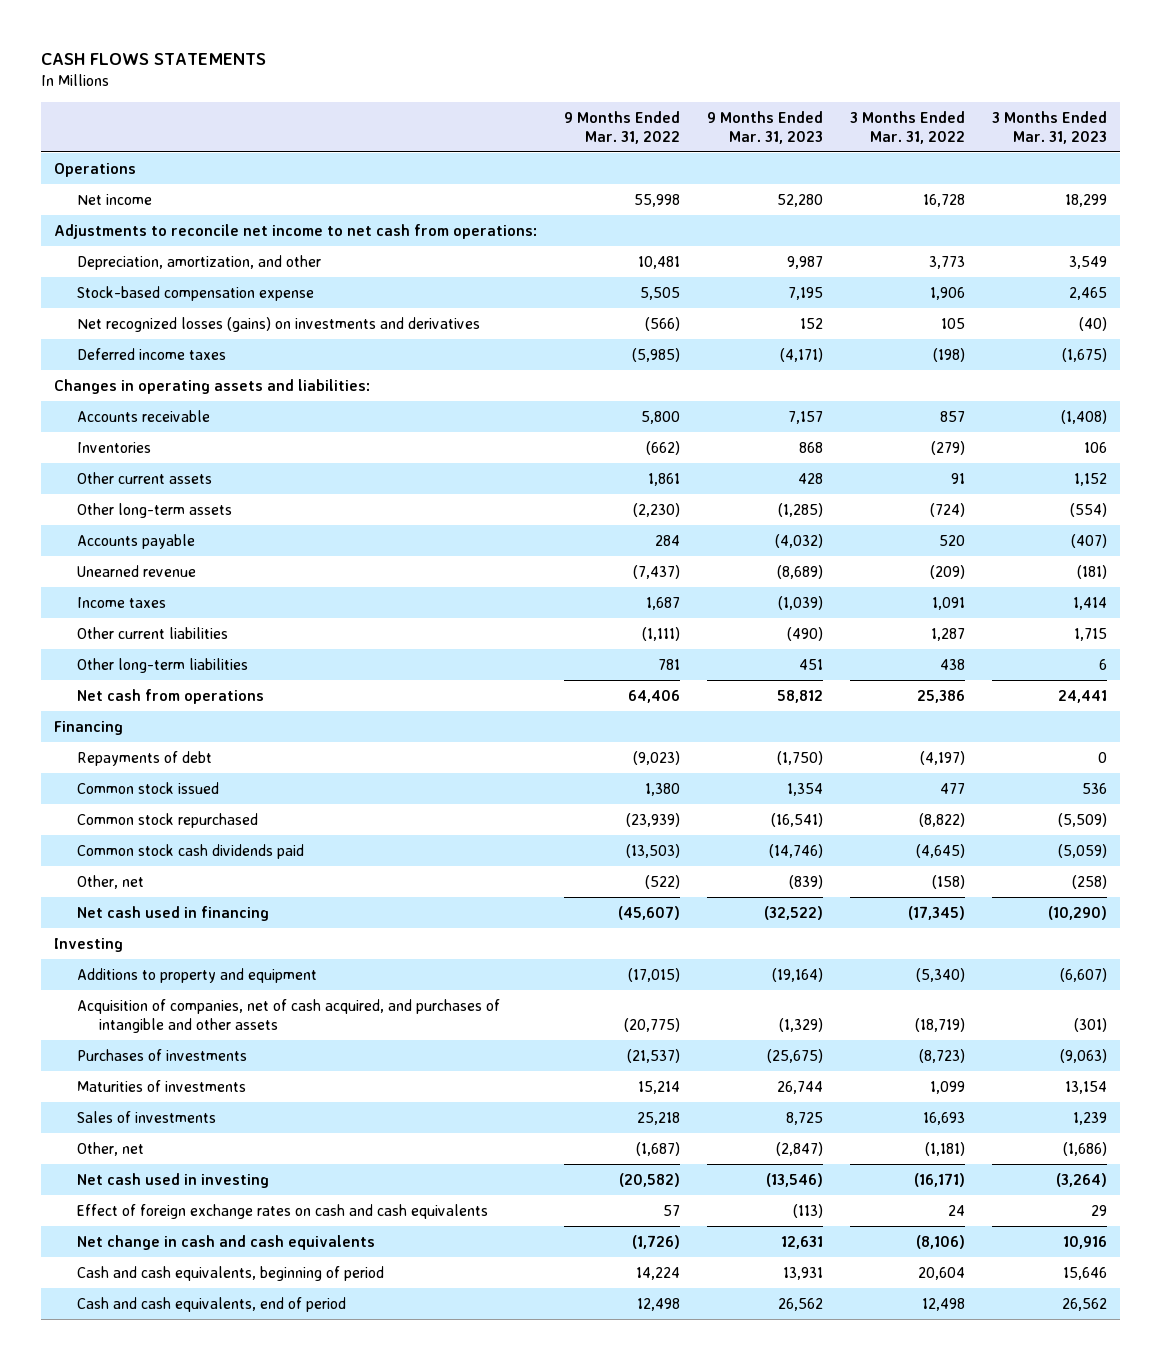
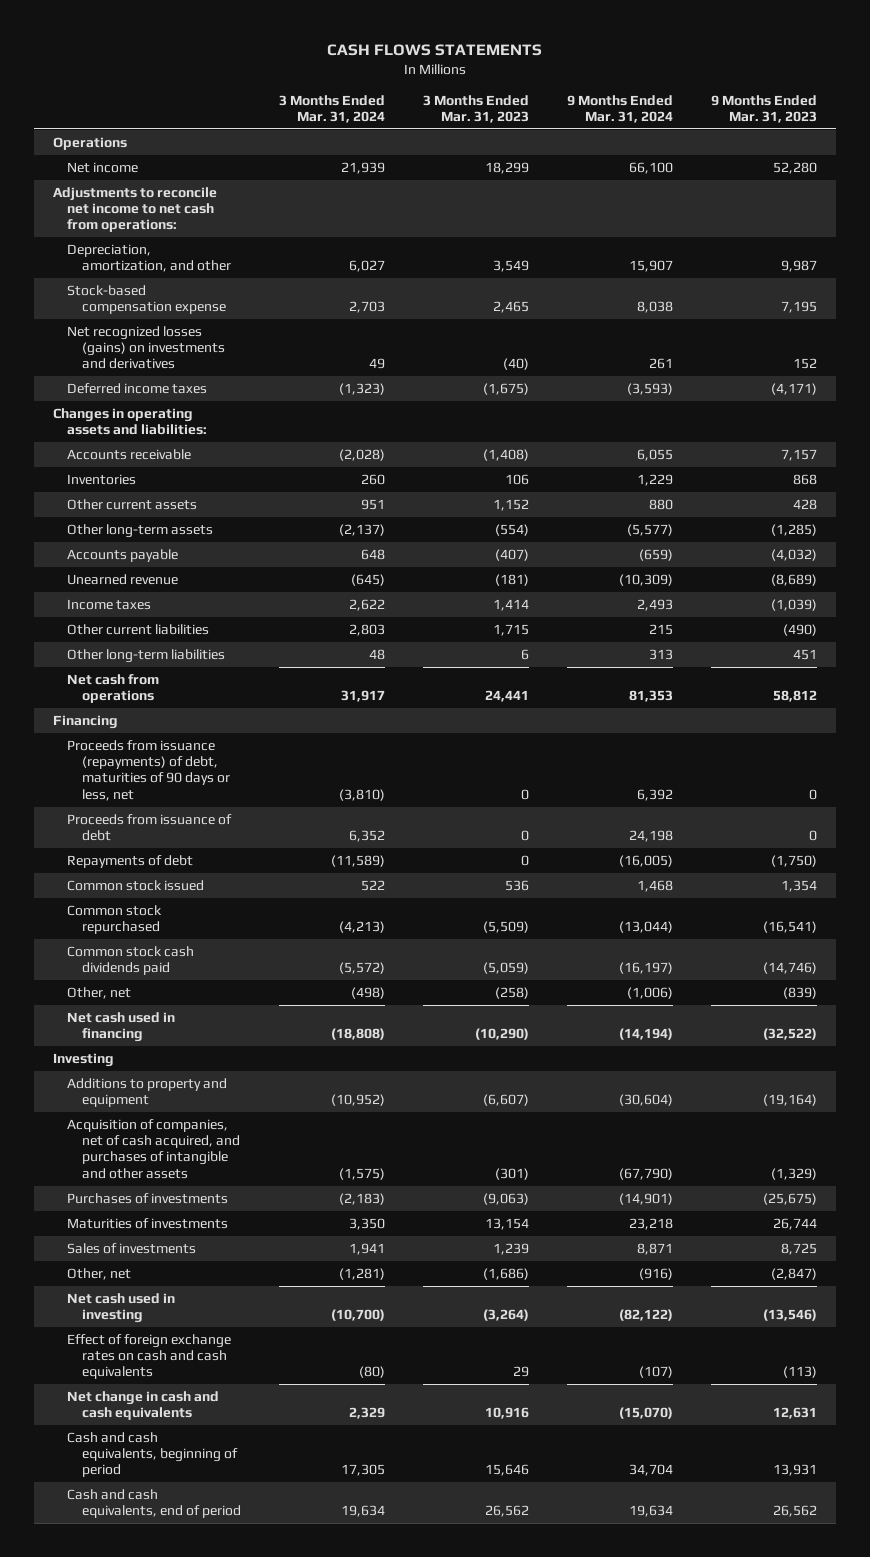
[564,110,681,144] 9 Months Ended Mar. 31, 2022 -> none
[850,110,966,144] 3 Months Ended Mar. 31, 2022 -> none
none -> [278,94,385,123] 3 Months Ended Mar. 31, 2024
none -> [567,94,674,123] 9 Months Ended Mar. 31, 2024
none -> [67,739,230,801] Proceeds from issuance (repayments) of debt, maturities of 90 days or less, net
none -> [67,813,233,842] Proceeds from issuance of debt

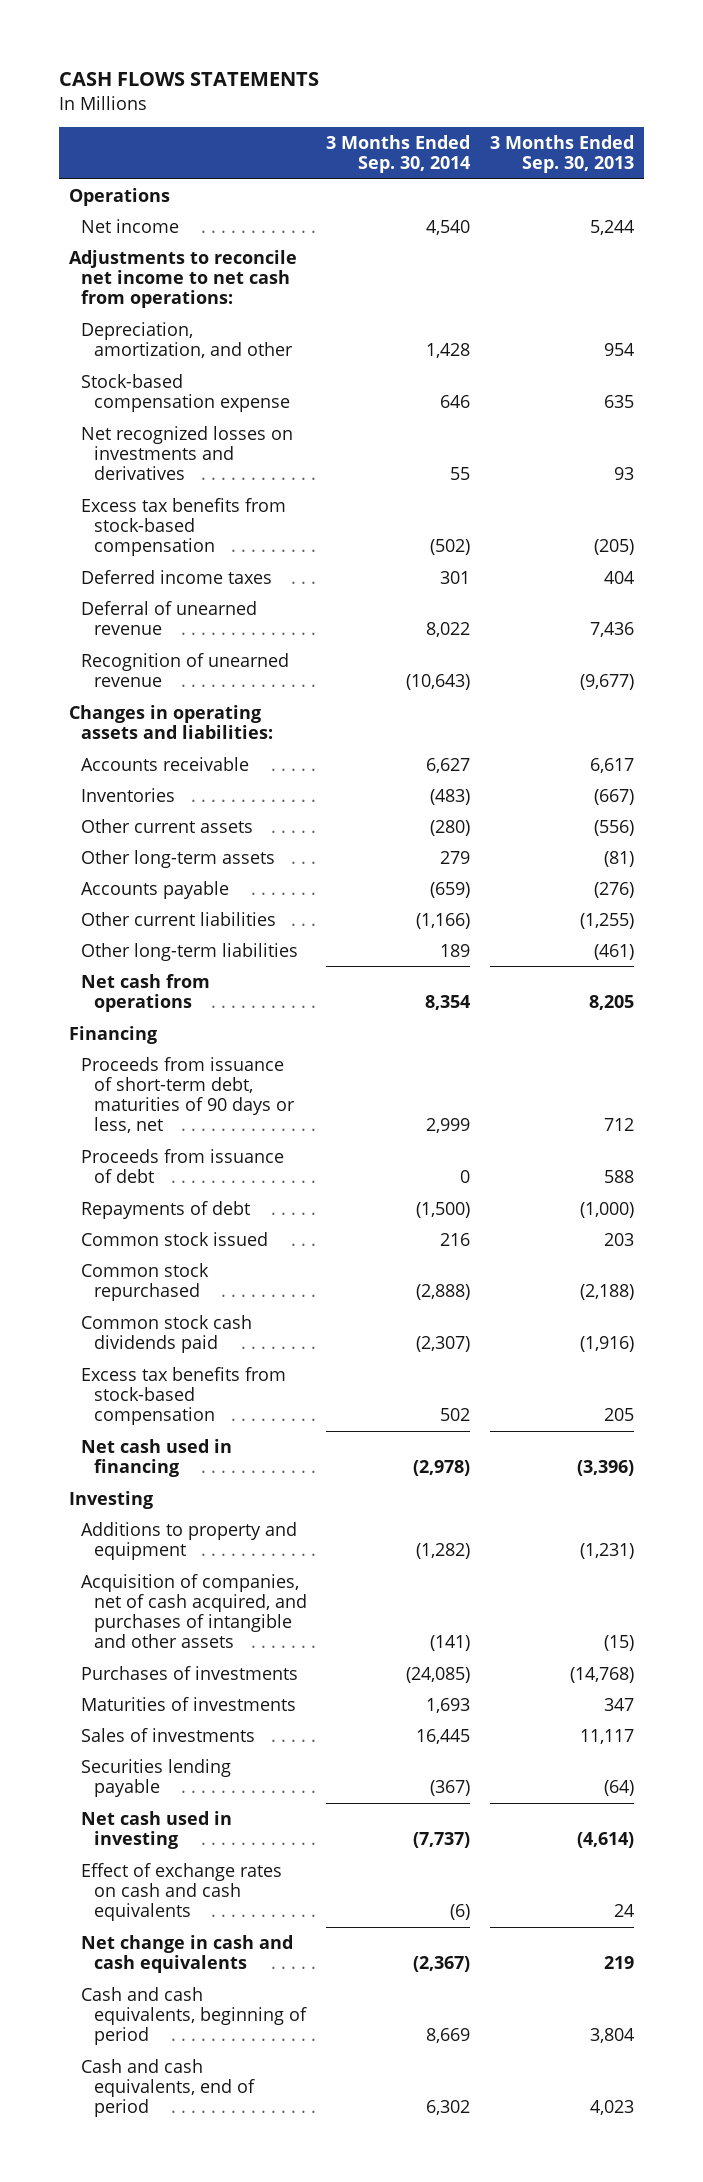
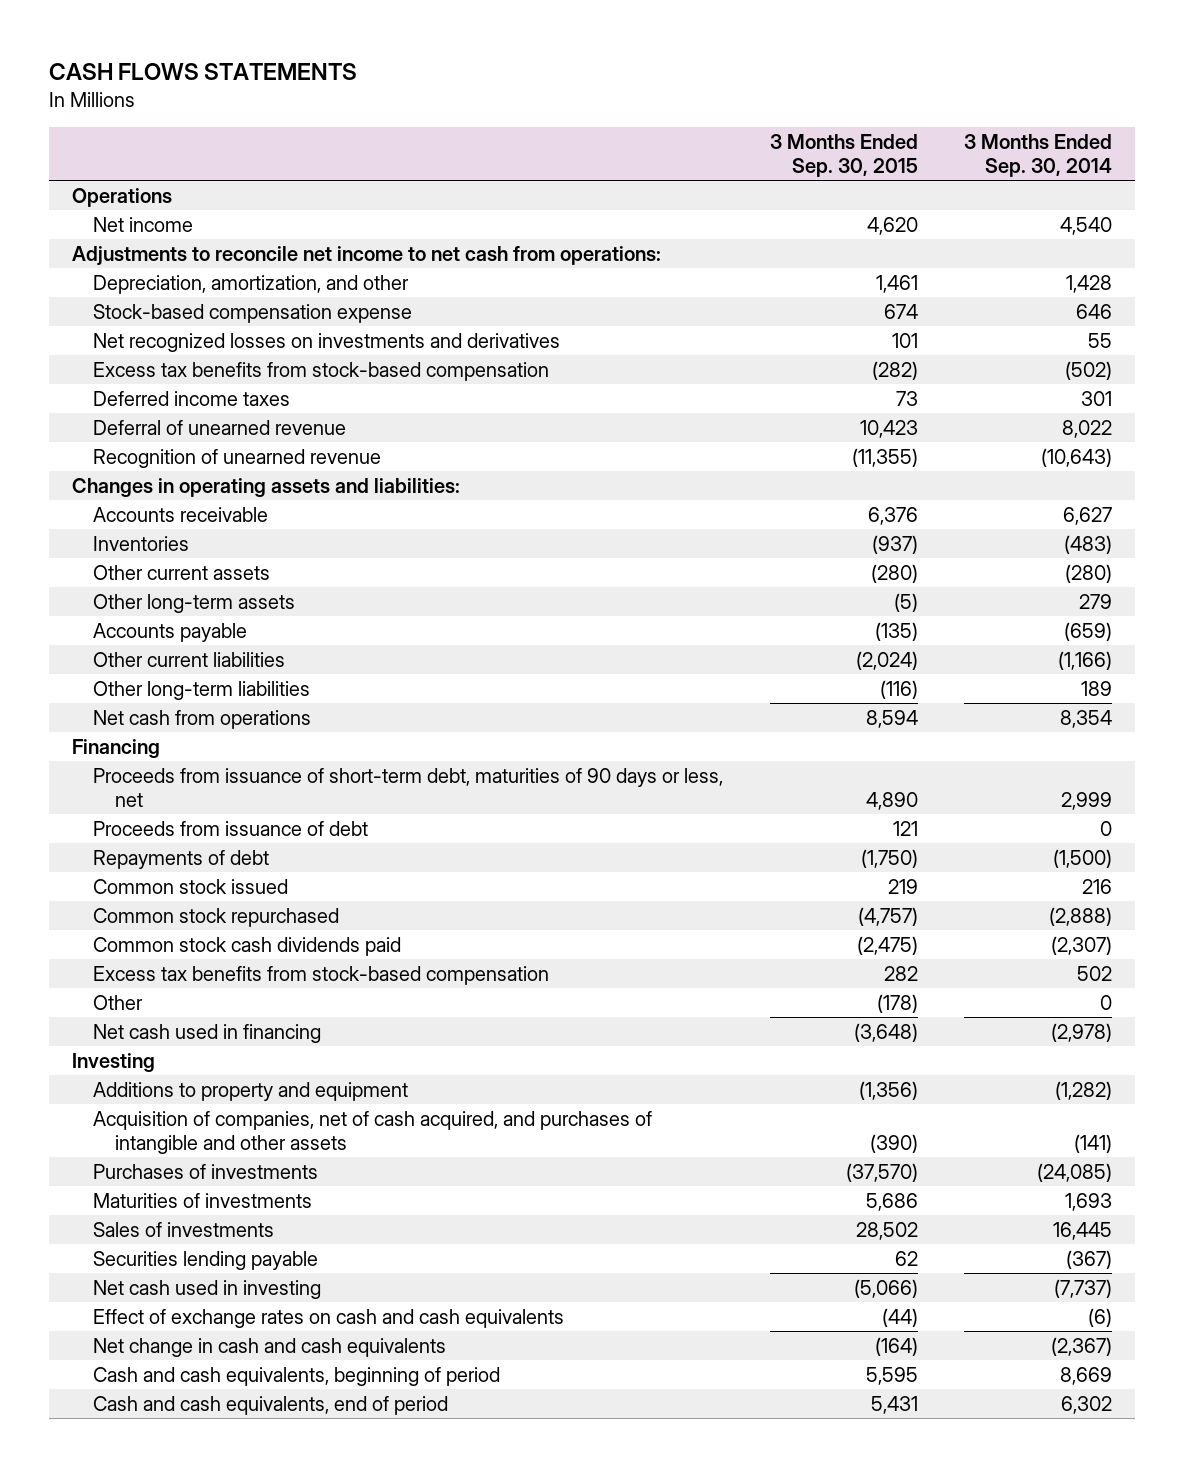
[489,134,634,173] 3 Months Ended Sep. 30, 2013 -> none
none -> [769,134,918,177] 3 Months Ended Sep. 30, 2015
none -> [93,994,144,1010] Other

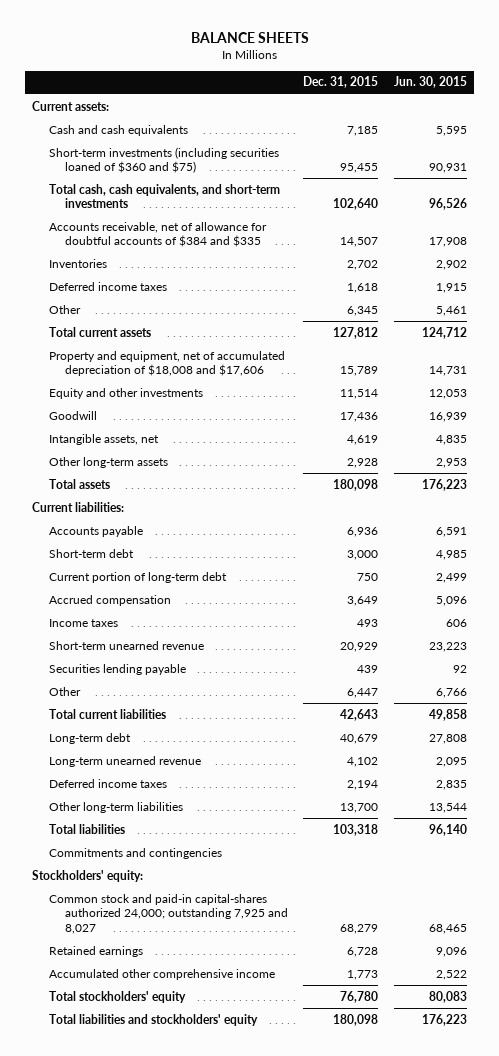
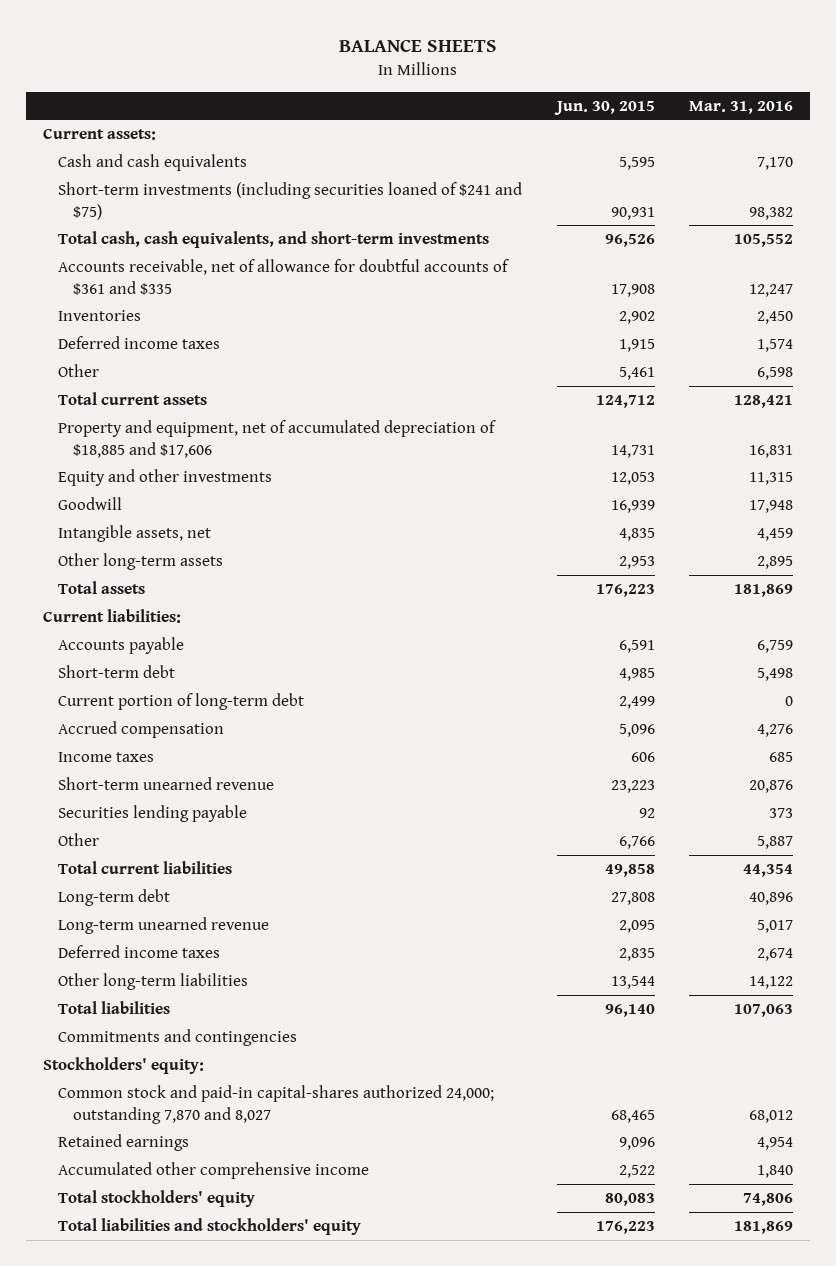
[303,76,379,89] Dec. 31, 2015 -> none
none -> [689,100,794,114] Mar. 31, 2016
[48,146,279,174] Short-term investments (including securities loaned of $360 and $75) -> [57,182,522,220] Short-term investments (including securities loaned of $241 and $75)
[48,221,267,248] Accounts receivable, net of allowance for doubtful accounts of $384 and $335 -> [57,259,509,295] Accounts receivable, net of allowance for doubtful accounts of $361 and $335
[48,350,285,377] Property and equipment, net of accumulated depreciation of $18,008 and $17,606 -> [57,420,496,458] Property and equipment, net of accumulated depreciation of $18,885 and $17,606
[48,893,289,934] Common stock and paid-in capital-shares authorized 24,000; outstanding 7,925 and 8,027 -> [57,1085,494,1124] Common stock and paid-in capital-shares authorized 24,000; outstanding 7,870 and 8,027

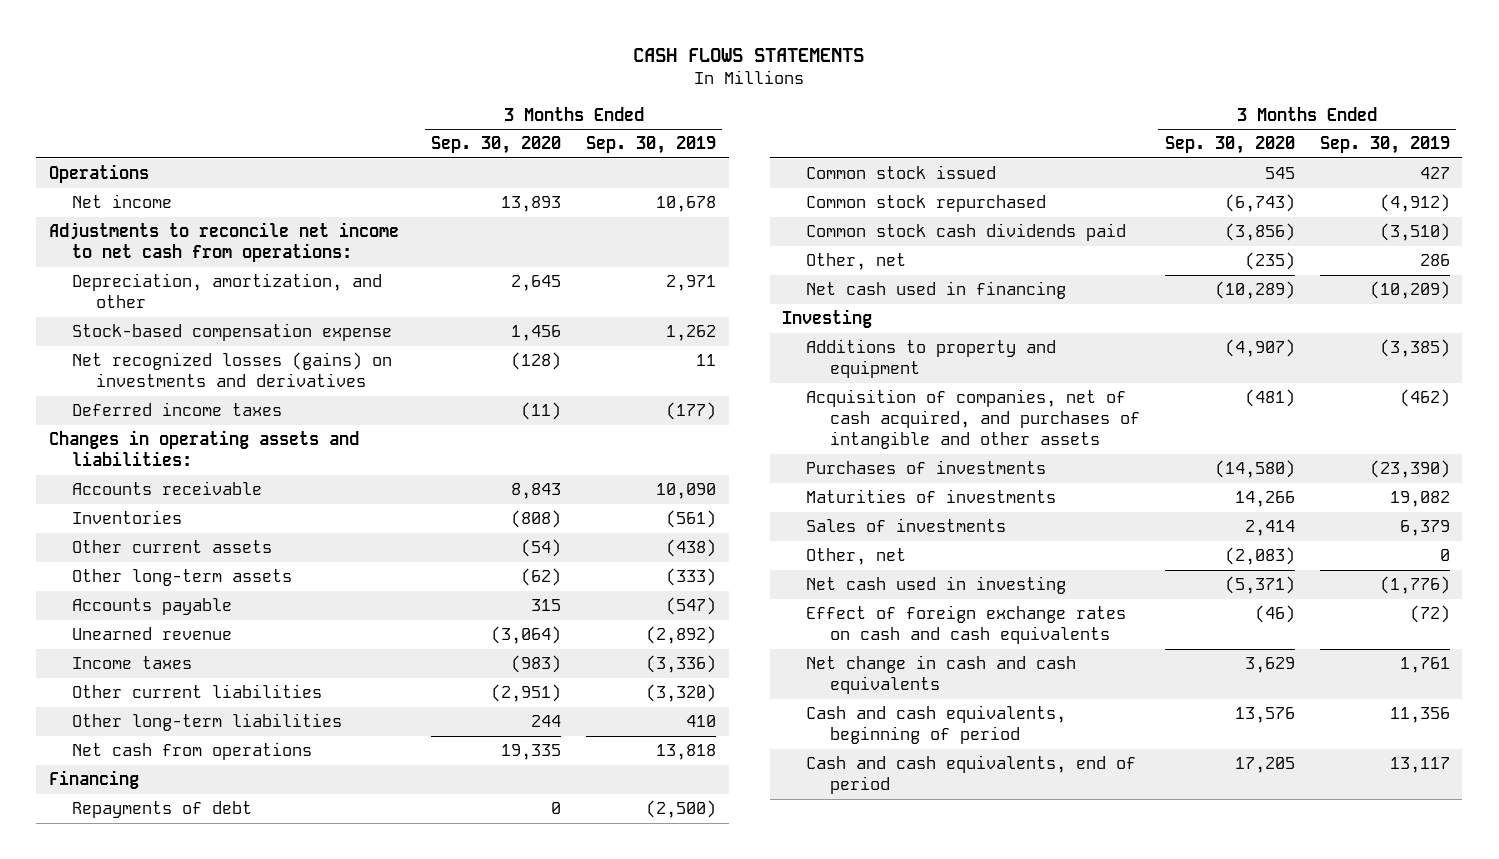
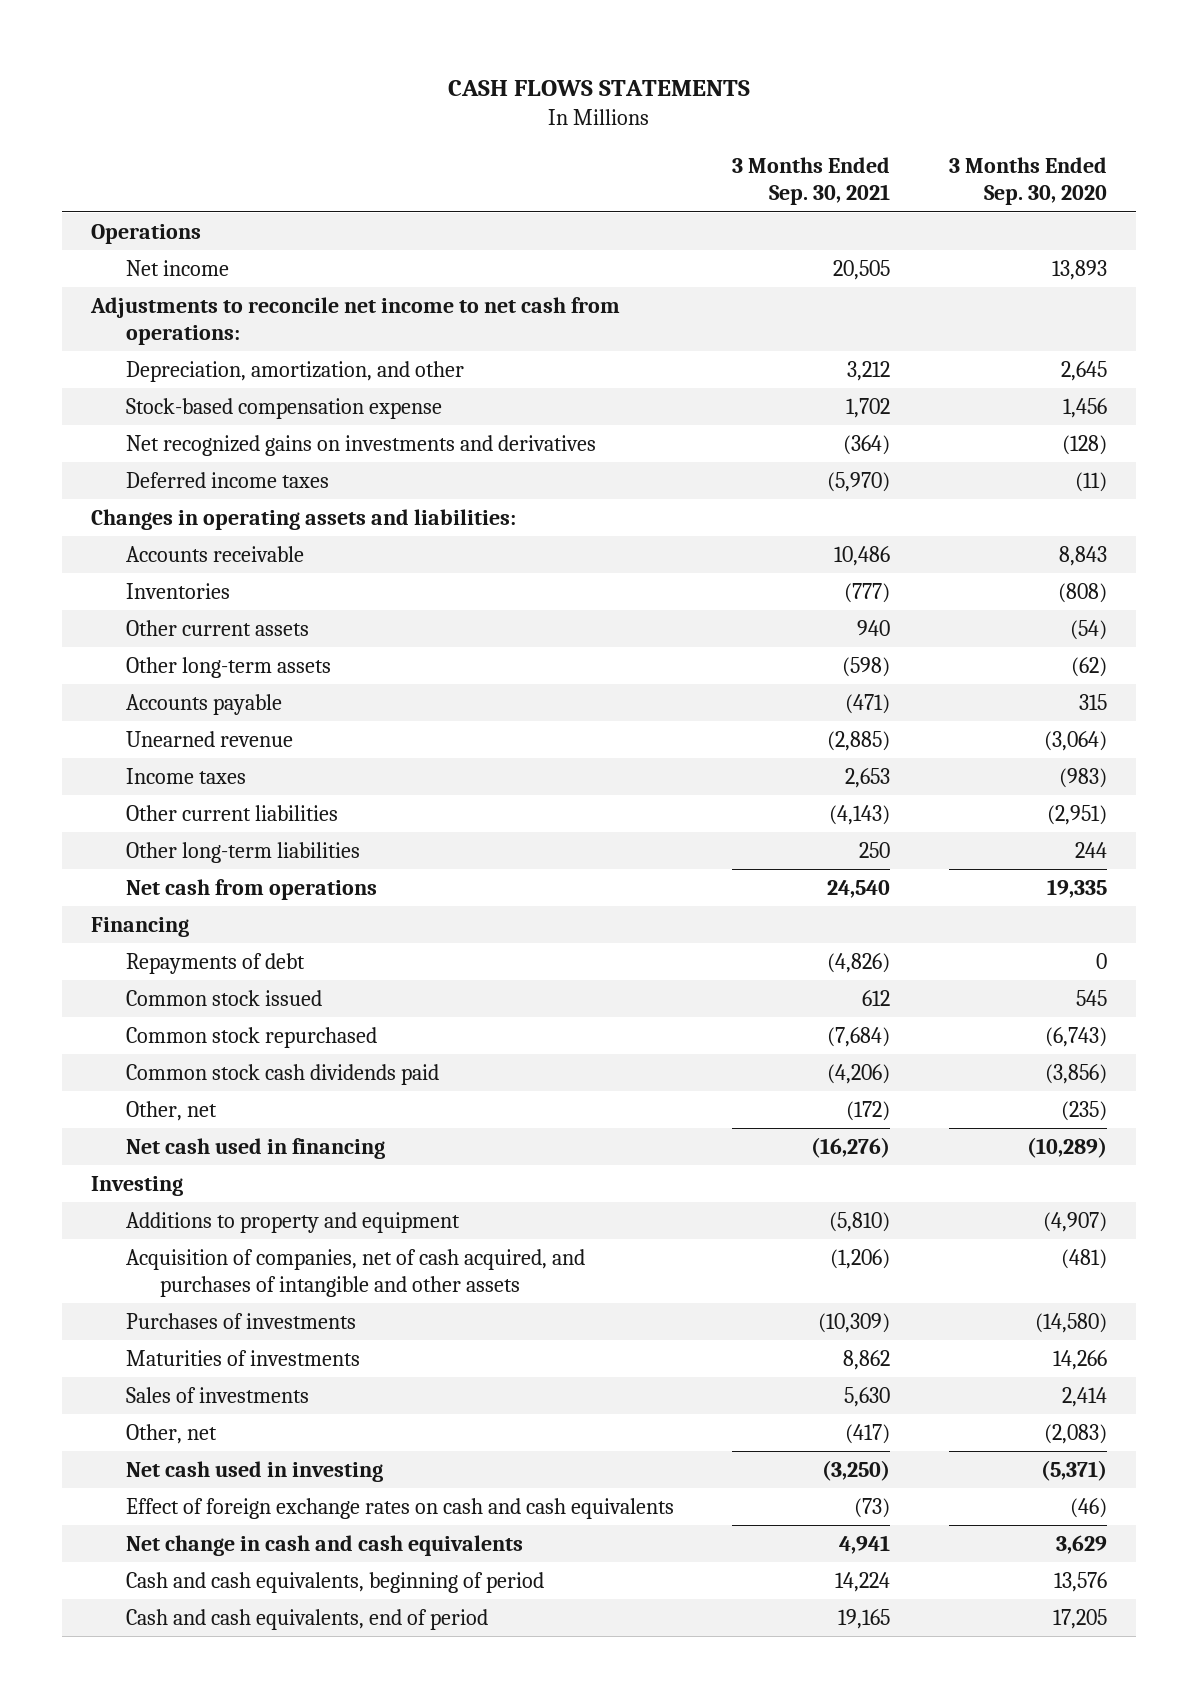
[586,136,717,155] Sep. 30, 2019 -> none
none -> [732,157,891,206] 3 Months Ended Sep. 30, 2021
[72,352,393,388] Net recognized losses (gains) on investments and derivatives -> [125,435,596,457] Net recognized gains on investments and derivatives

